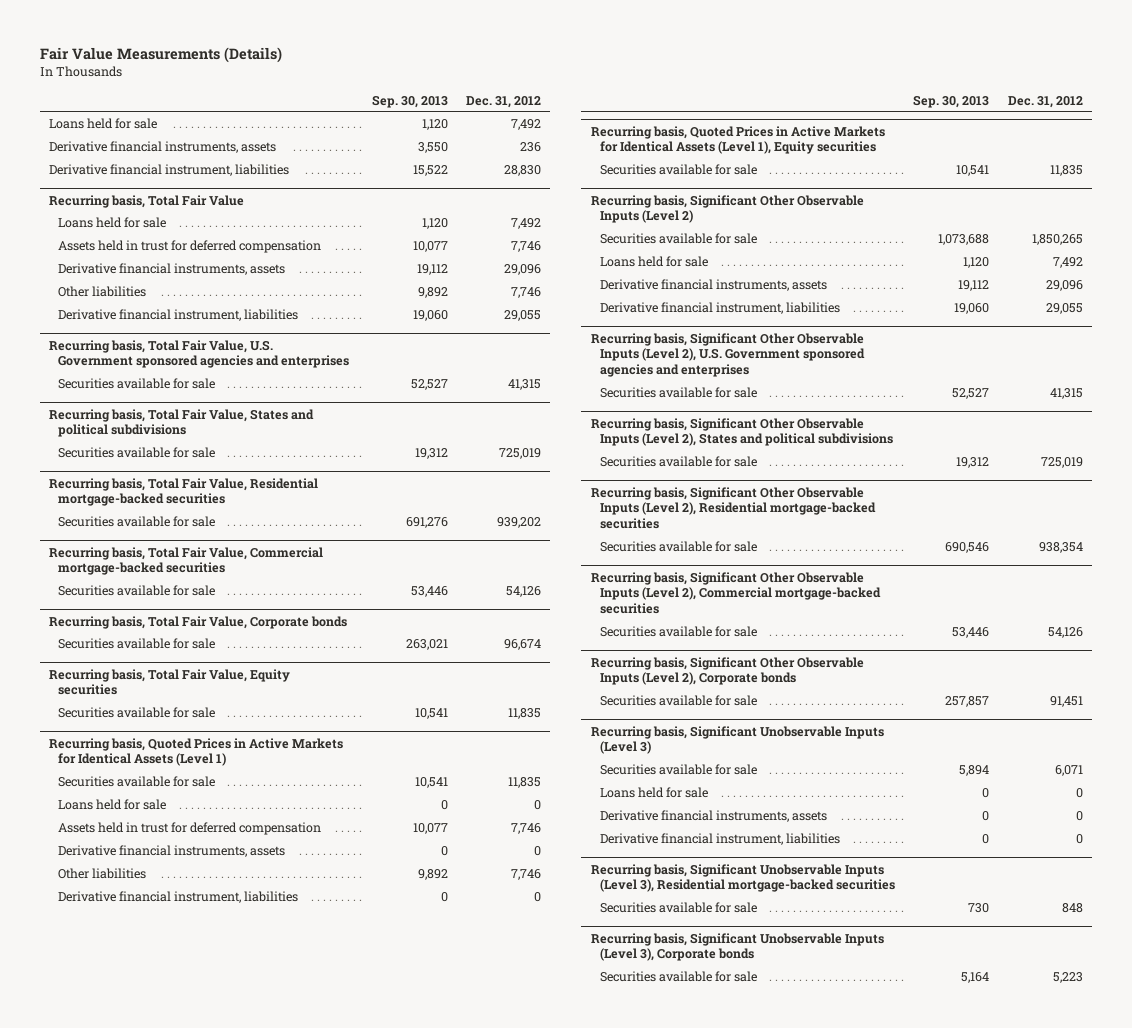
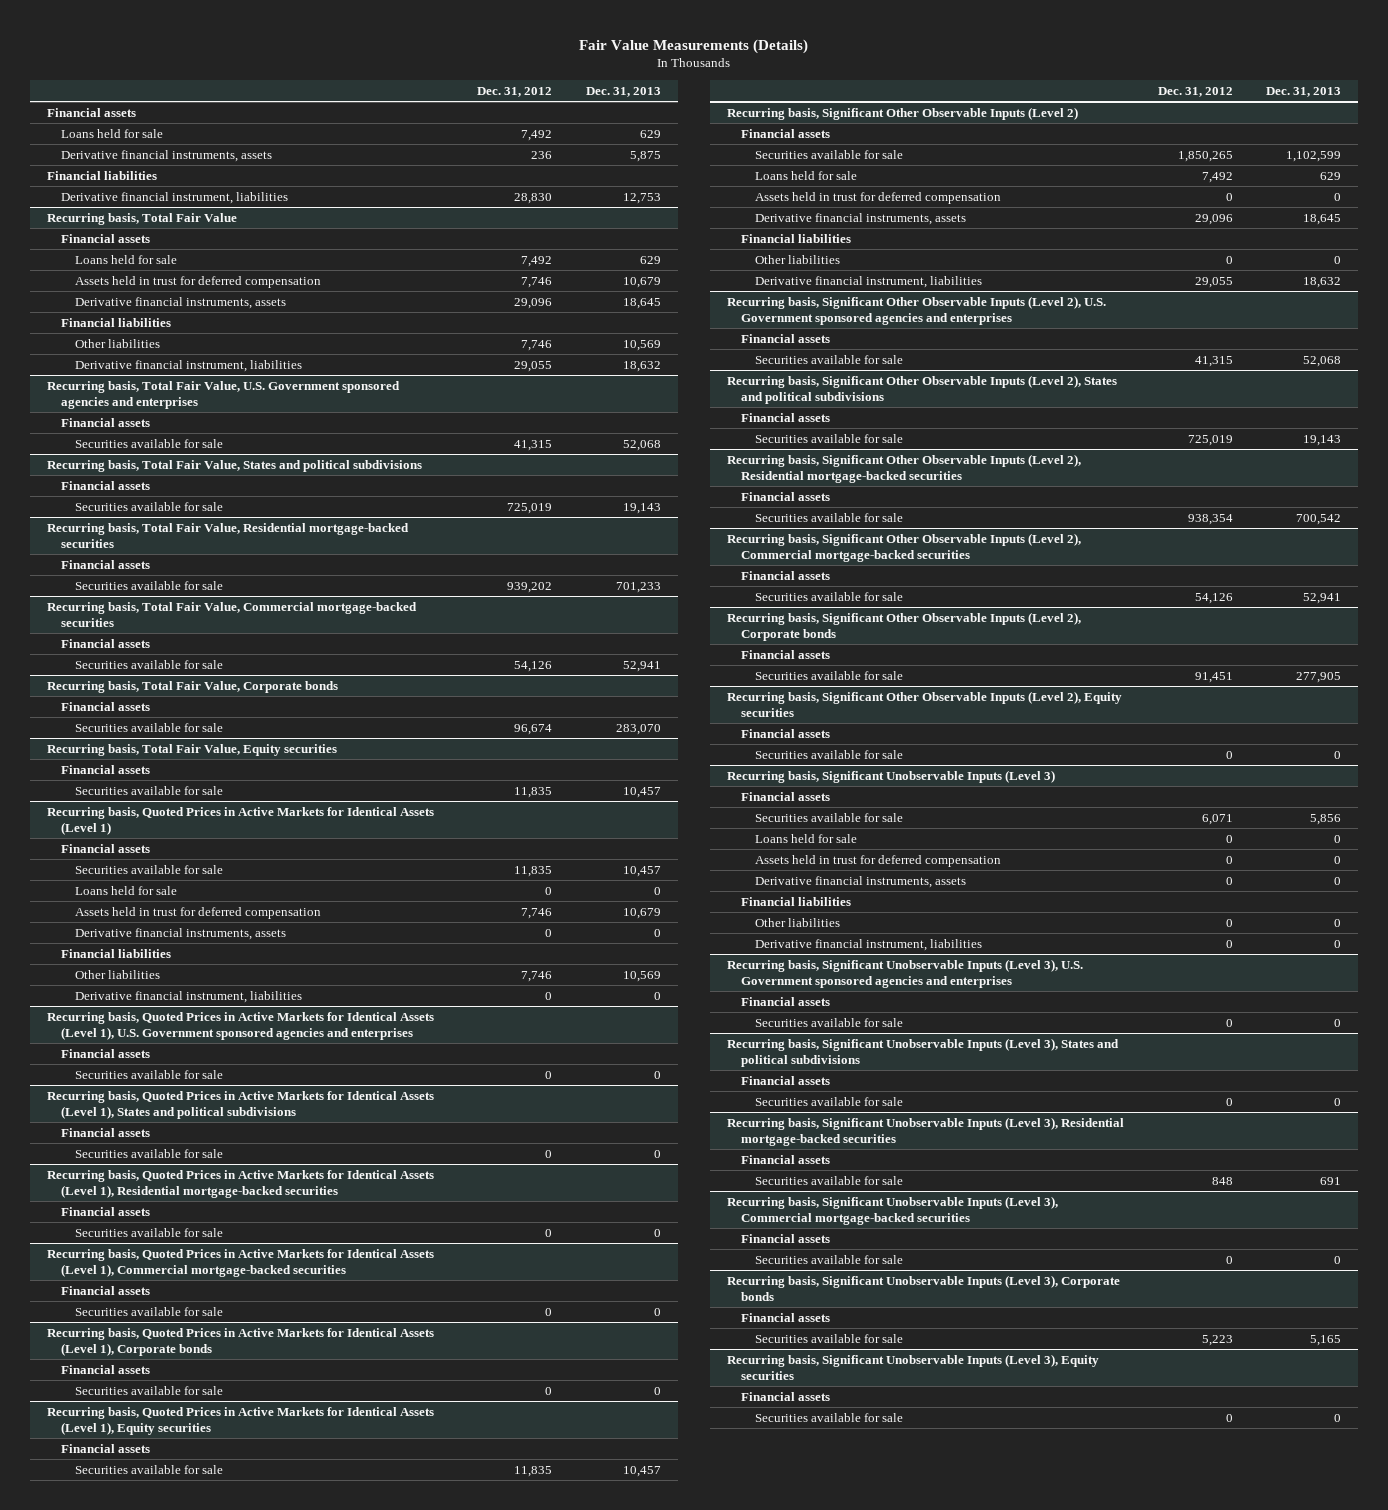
[371,94,448,108] Sep. 30, 2013 -> none
none -> [586,86,662,97] Dec. 31, 2013
none -> [46,107,136,117] Financial assets
none -> [46,170,157,180] Financial liabilities
none -> [60,233,150,243] Financial assets
none -> [60,317,171,327] Financial liabilities
none -> [60,417,150,427] Financial assets
none -> [60,480,150,490] Financial assets
none -> [60,559,150,569] Financial assets
none -> [60,638,150,648] Financial assets
none -> [60,701,150,711] Financial assets
none -> [60,764,150,774] Financial assets
none -> [60,843,150,853] Financial assets
none -> [60,948,171,958] Financial liabilities
none -> [46,1011,434,1040] Recurring basis, Quoted Prices in Active Markets for Identical Assets (Level 1), U.S. Government sponsored agencies and enterprises
none -> [60,1048,150,1058] Financial assets
none -> [74,1069,223,1079] Securities available for sale
none -> [46,1090,434,1119] Recurring basis, Quoted Prices in Active Markets for Identical Assets (Level 1), States and political subdivisions
none -> [60,1127,150,1137] Financial assets
none -> [74,1148,223,1158] Securities available for sale
none -> [46,1169,434,1198] Recurring basis, Quoted Prices in Active Markets for Identical Assets (Level 1), Residential mortgage-backed securities
none -> [60,1206,150,1216] Financial assets
none -> [74,1227,223,1237] Securities available for sale
none -> [46,1248,434,1277] Recurring basis, Quoted Prices in Active Markets for Identical Assets (Level 1), Commercial mortgage-backed securities
none -> [60,1285,150,1295] Financial assets
none -> [74,1306,223,1316] Securities available for sale
none -> [46,1327,434,1356] Recurring basis, Quoted Prices in Active Markets for Identical Assets (Level 1), Corporate bonds
none -> [60,1364,150,1374] Financial assets
none -> [74,1385,223,1395] Securities available for sale
none -> [60,1443,150,1453] Financial assets
none -> [741,128,831,138] Financial assets
none -> [755,191,1002,204] Assets held in trust for deferred compensation
none -> [741,233,852,243] Financial liabilities
none -> [755,254,841,264] Other liabilities
none -> [741,333,831,343] Financial assets
none -> [741,412,831,422] Financial assets
none -> [741,491,831,501] Financial assets
none -> [741,570,831,580] Financial assets
none -> [741,649,831,659] Financial assets
none -> [726,690,1122,717] Recurring basis, Significant Other Observable Inputs (Level 2), Equity securities
none -> [741,728,831,738] Financial assets
none -> [755,749,904,759] Securities available for sale
none -> [741,791,831,801] Financial assets
none -> [755,854,1002,867] Assets held in trust for deferred compensation
none -> [741,896,852,906] Financial liabilities
none -> [755,917,841,927] Other liabilities
none -> [726,958,1083,988] Recurring basis, Significant Unobservable Inputs (Level 3), U.S. Government sponsored agencies and enterprises
none -> [741,996,831,1006] Financial assets
none -> [755,1017,904,1027] Securities available for sale
none -> [726,1037,1119,1067] Recurring basis, Significant Unobservable Inputs (Level 3), States and political subdivisions
none -> [741,1075,831,1085] Financial assets
none -> [755,1096,904,1106] Securities available for sale
none -> [741,1154,831,1164] Financial assets
none -> [726,1195,1058,1225] Recurring basis, Significant Unobservable Inputs (Level 3), Commercial mortgage-backed securities
none -> [741,1233,831,1243] Financial assets
none -> [755,1254,904,1264] Securities available for sale
none -> [741,1312,831,1322] Financial assets
none -> [726,1353,1099,1380] Recurring basis, Significant Unobservable Inputs (Level 3), Equity securities
none -> [741,1391,831,1401] Financial assets
none -> [755,1412,904,1422] Securities available for sale

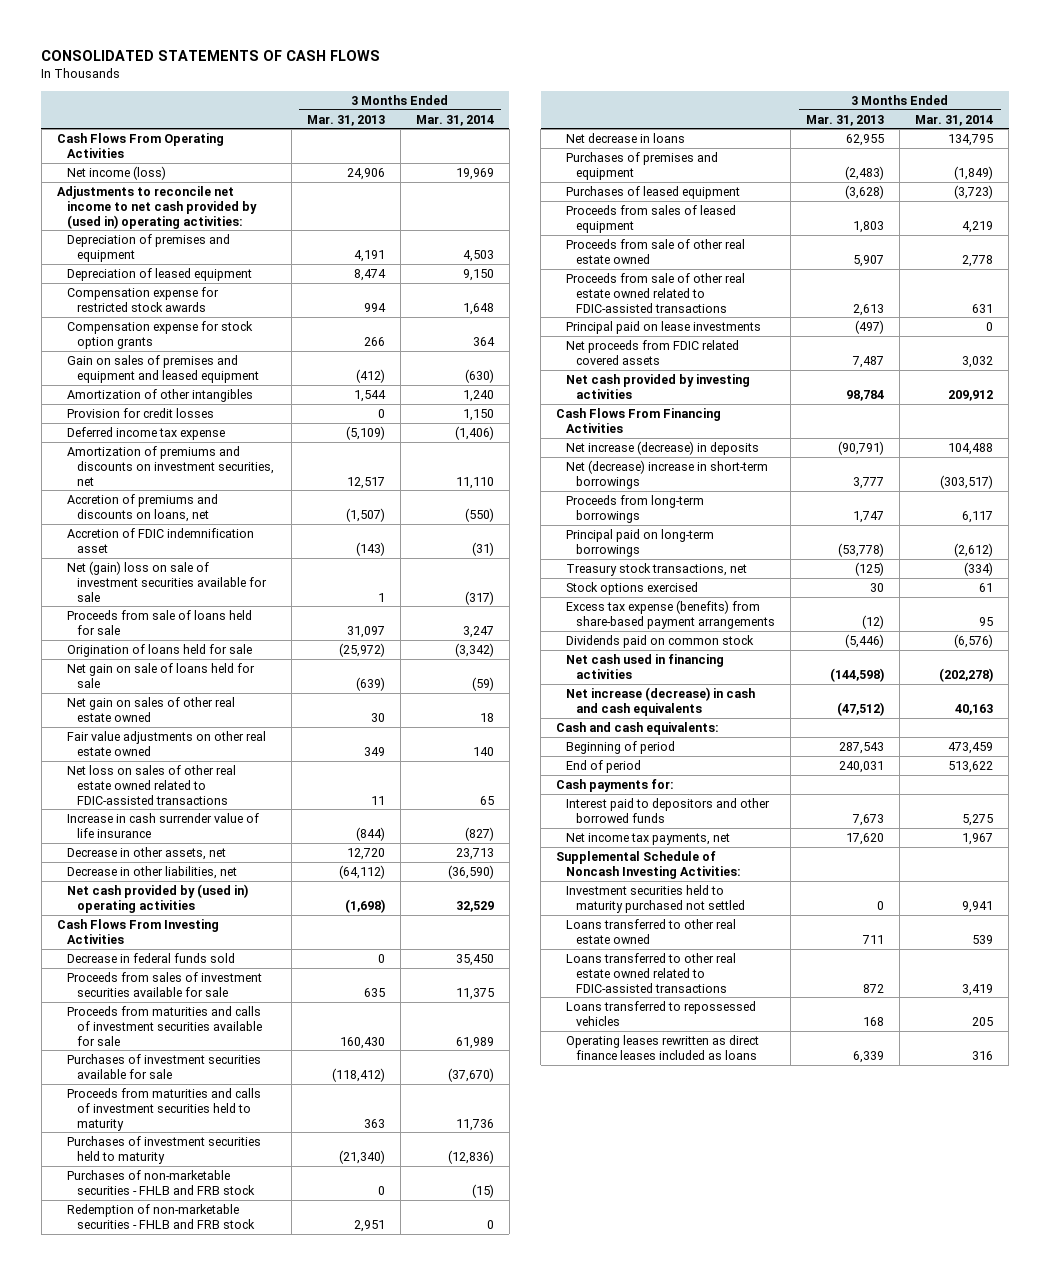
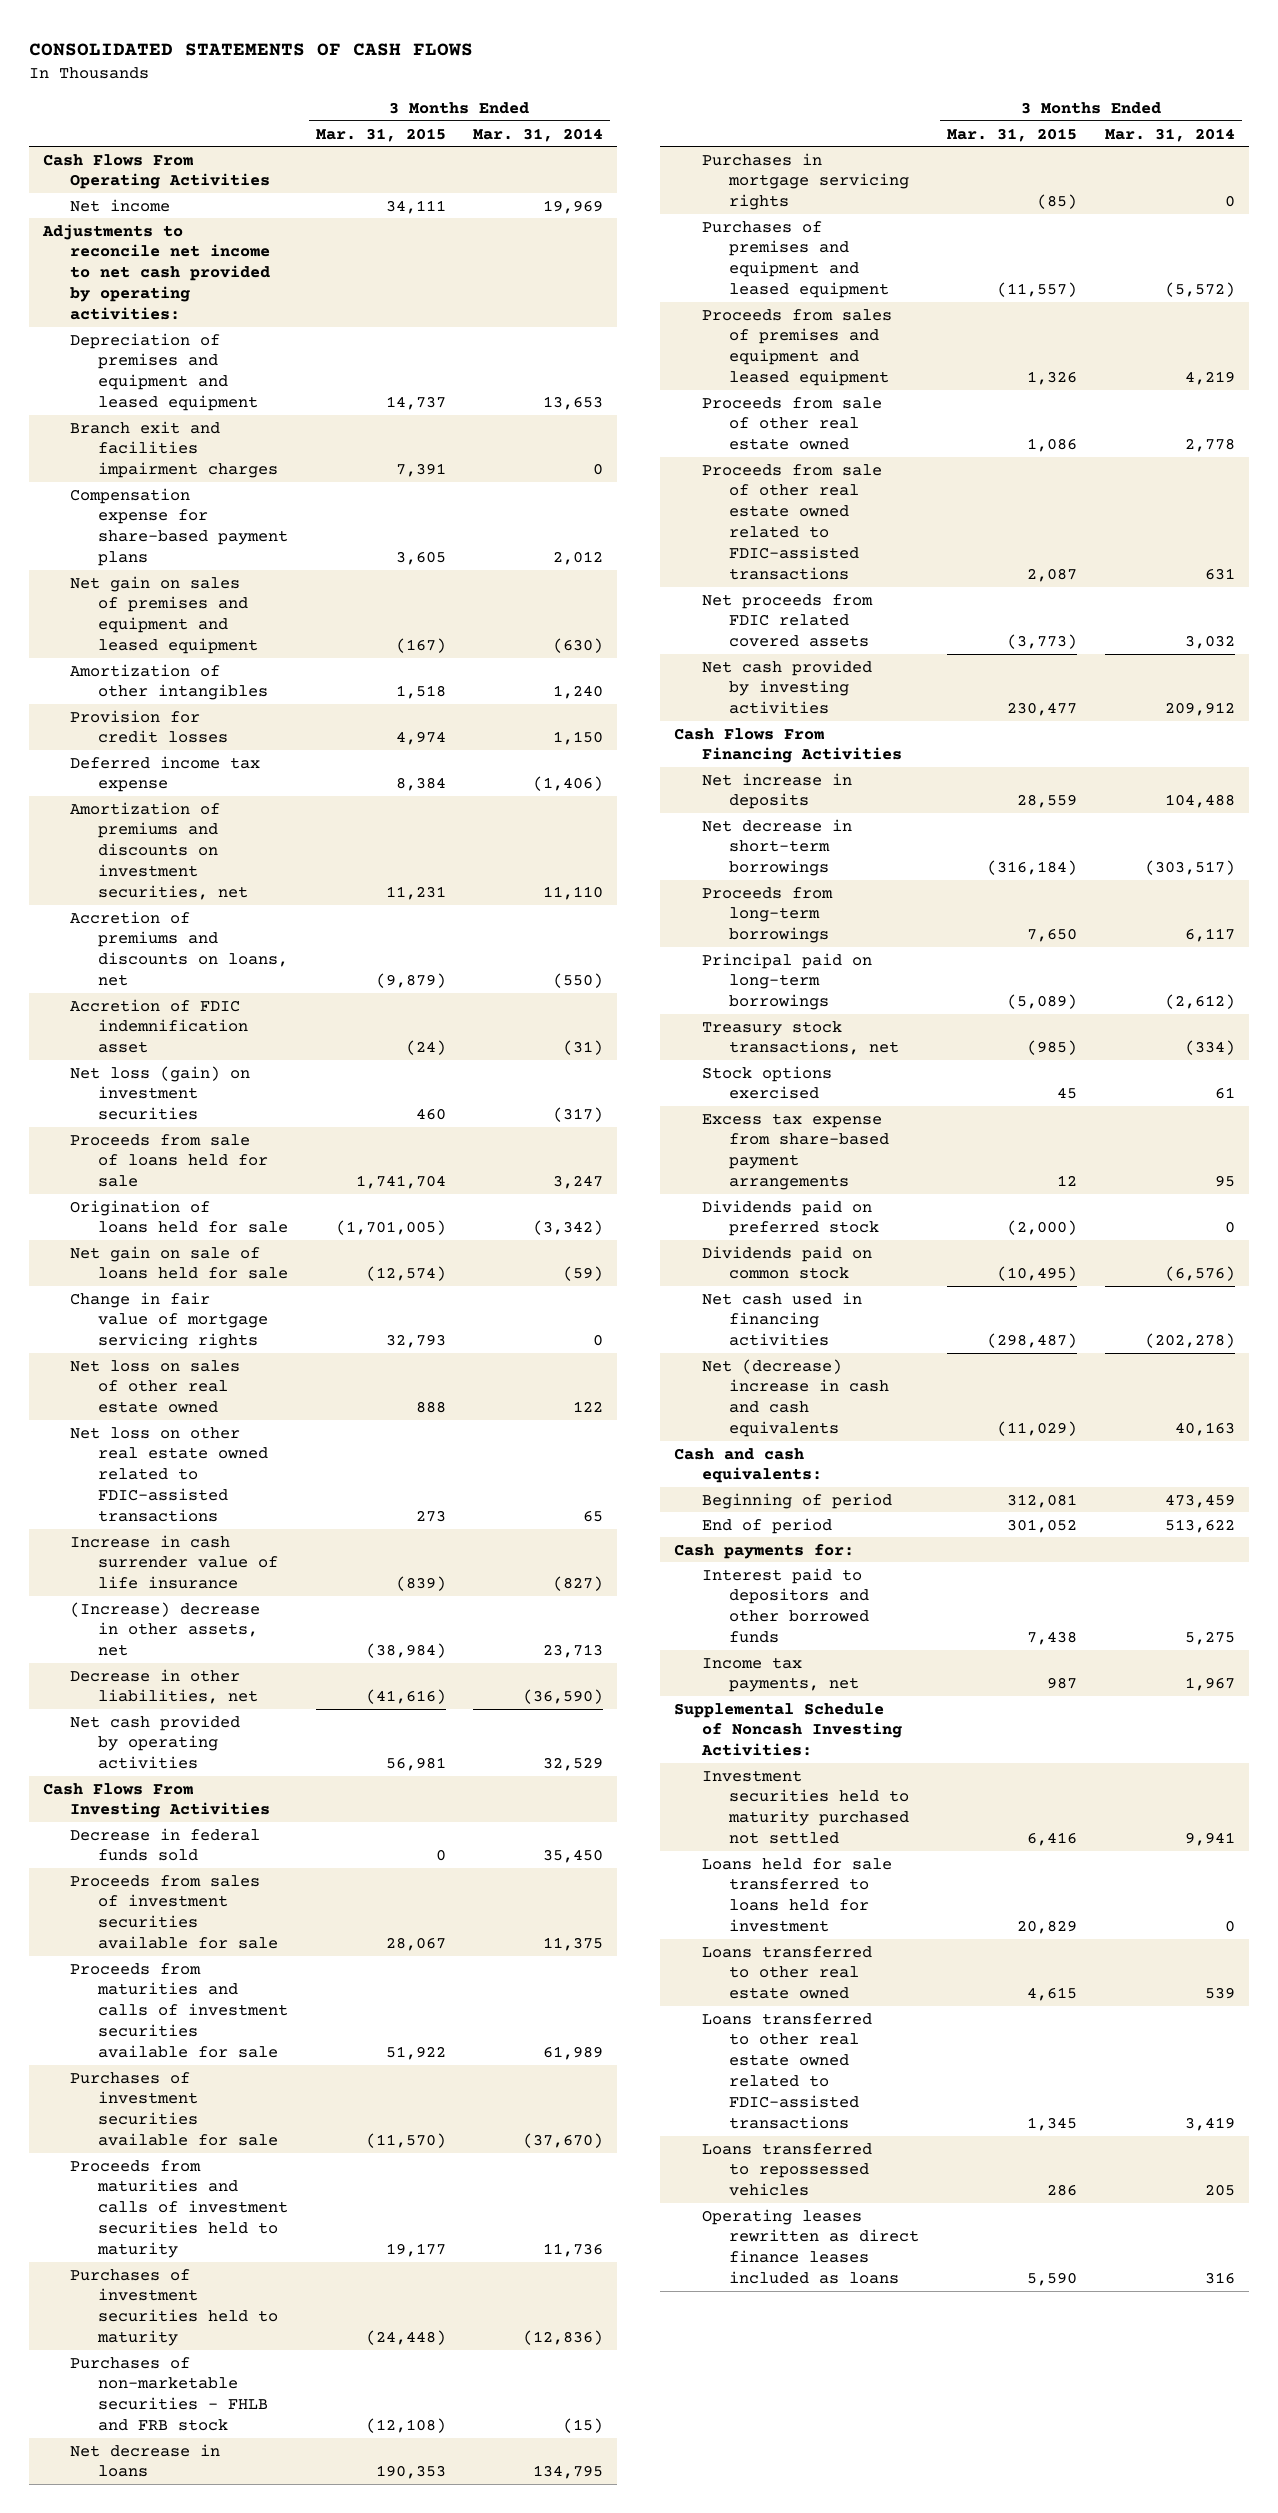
[306,114,385,126] Mar. 31, 2013 -> none
none -> [315,127,446,142] Mar. 31, 2015
[66,267,252,281] Depreciation of leased equipment -> none
[66,286,219,312] Compensation expense for restricted stock awards -> none
[66,320,253,349] Compensation expense for stock option grants -> none
[66,165,166,180] Net income (loss) -> [70,198,171,212] Net income
[56,185,257,229] Adjustments to reconcile net income to net cash provided by (used in) operating activities: -> [41,223,271,321] Adjustments to reconcile net income to net cash provided by operating activities:
[66,233,230,262] Depreciation of premises and equipment -> [70,332,258,412] Depreciation of premises and equipment and leased equipment
[462,249,494,262] 4,503 -> [543,396,604,411] 13,653
none -> [70,420,278,479] Branch exit and facilities impairment charges
none -> [70,487,288,567] Compensation expense for share-based payment plans
[66,354,259,383] Gain on sales of premises and equipment and leased equipment -> [70,575,258,655] Net gain on sales of premises and equipment and leased equipment
[66,560,267,602] Net (gain) loss on sale of investment securities available for sale -> [70,1065,251,1121] Net loss (gain) on investment securities
[66,730,266,756] Fair value adjustments on other real estate owned -> none
none -> [70,1291,268,1350] Change in fair value of mortgage servicing rights
[66,696,235,722] Net gain on sales of other real estate owned -> [70,1359,241,1414] Net loss on sales of other real estate owned
[479,712,494,722] 18 -> [573,1401,604,1413] 122
[66,764,236,805] Net loss on sales of other real estate owned related to FDIC-assisted transactions -> [70,1426,268,1523] Net loss on other real estate owned related to FDIC-assisted transactions
[66,846,226,860] Decrease in other assets, net -> [70,1601,261,1657] (Increase) decrease in other assets, net
[66,883,248,913] Net cash provided by (used in) operating activities -> [70,1714,241,1770] Net cash provided by operating activities
[66,1203,255,1229] Redemption of non-marketable securities - FHLB and FRB stock -> none
[566,185,741,199] Purchases of leased equipment -> none
none -> [701,152,910,211] Purchases in mortgage servicing rights
[566,151,719,180] Purchases of premises and equipment -> [701,220,890,299] Purchases of premises and equipment and leased equipment
[954,165,994,180] (1,849) -> [1164,282,1235,298] (5,572)
[566,204,737,233] Proceeds from sales of leased equipment -> [701,308,892,387] Proceeds from sales of premises and equipment and leased equipment
[566,320,762,334] Principal paid on lease investments -> none
[566,440,760,455] Net increase (decrease) in deposits -> [701,772,852,810] Net increase in deposits
[566,459,769,489] Net (decrease) increase in short-term borrowings -> [701,818,852,877] Net decrease in short-term borrowings
[566,599,776,629] Excess tax expense (benefits) from share-based payment arrangements -> [701,1112,890,1191] Excess tax expense from share-based payment arrangements
none -> [701,1199,880,1237] Dividends paid on preferred stock
[566,686,756,716] Net increase (decrease) in cash and cash equivalents -> [701,1358,890,1438] Net (decrease) increase in cash and cash equivalents
[566,832,731,845] Net income tax payments, net -> [701,1656,860,1693] Income tax payments, net
none -> [701,1857,892,1933] Loans held for sale transferred to loans held for investment

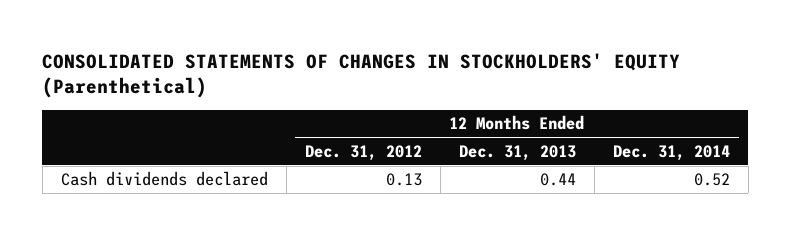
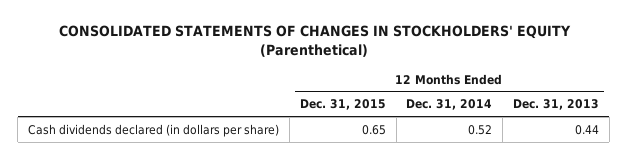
[304,144,422,161] Dec. 31, 2012 -> none
none -> [299,99,386,111] Dec. 31, 2015
[60,171,268,187] Cash dividends declared -> [28,123,280,137] Cash dividends declared (in dollars per share)

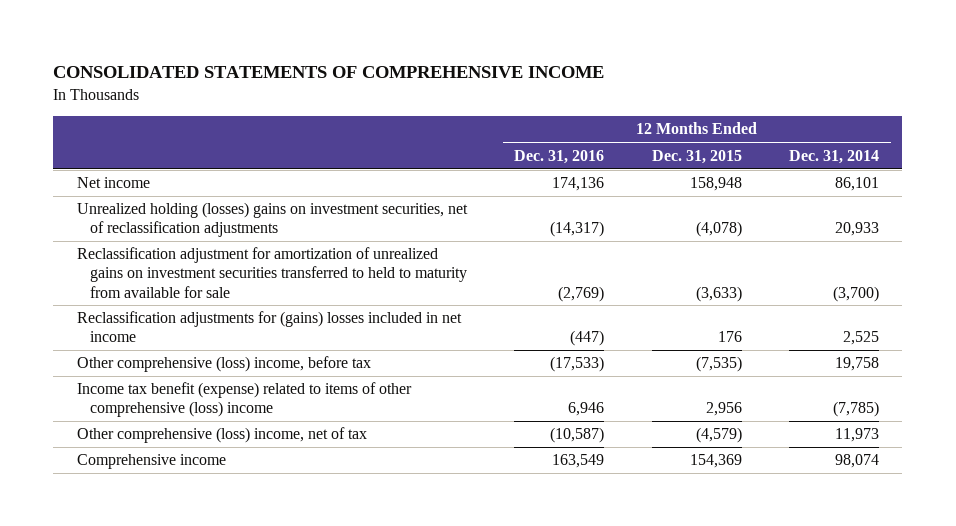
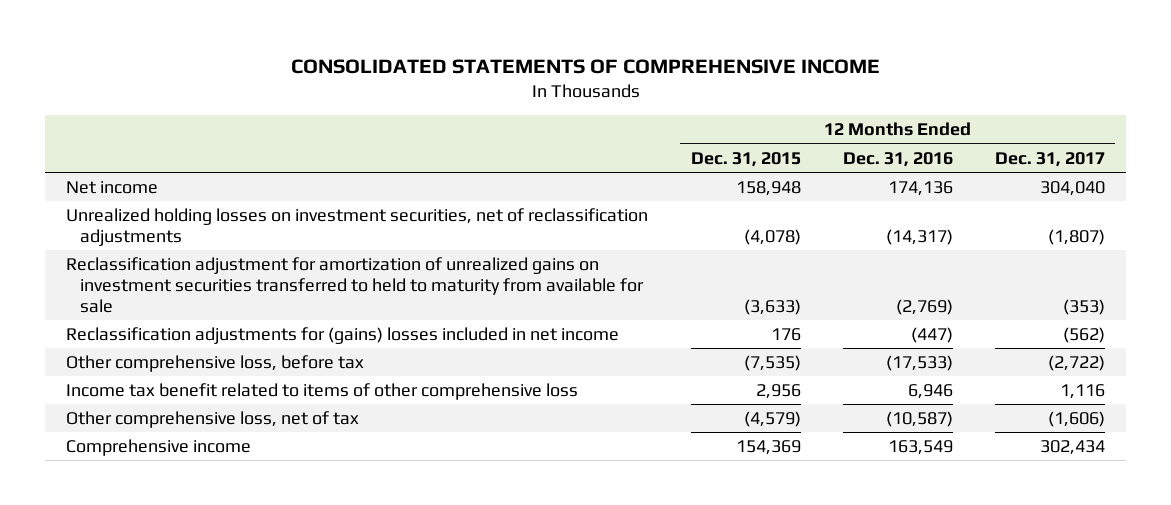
[788,149,879,164] Dec. 31, 2014 -> none
none -> [994,151,1105,167] Dec. 31, 2017
[76,202,468,238] Unrealized holding (losses) gains on investment securities, net of reclassification adjustments -> [66,207,649,247] Unrealized holding losses on investment securities, net of reclassification adjustments
[76,356,371,373] Other comprehensive (loss) income, before tax -> [66,354,365,372] Other comprehensive loss, before tax
[76,382,412,418] Income tax benefit (expense) related to items of other comprehensive (loss) income -> [66,382,579,400] Income tax benefit related to items of other comprehensive loss
[76,427,367,444] Other comprehensive (loss) income, net of tax -> [66,410,360,428] Other comprehensive loss, net of tax

